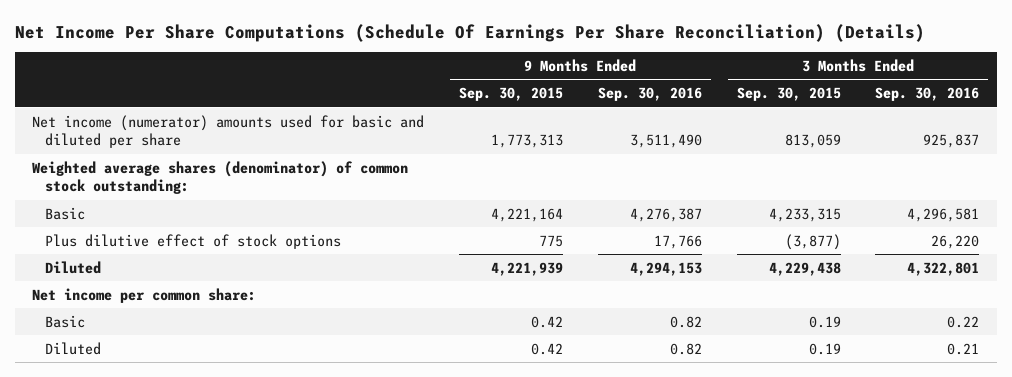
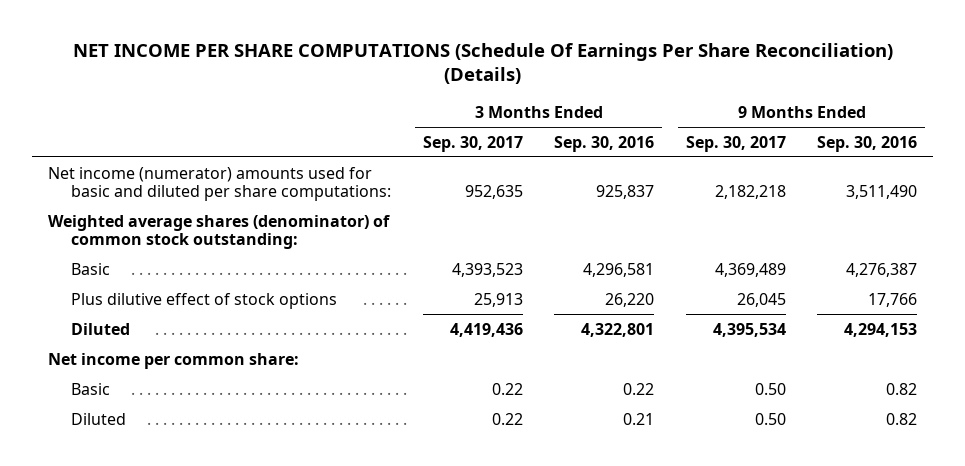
[14,23,925,42] Net Income Per Share Computations (Schedule Of Earnings Per Share Reconciliation) (Details) -> [72,42,893,85] NET INCOME PER SHARE COMPUTATIONS (Schedule Of Earnings Per Share Reconciliation) (Details)
[459,87,564,102] Sep. 30, 2015 -> none
[736,87,841,102] Sep. 30, 2015 -> none
none -> [422,135,523,152] Sep. 30, 2017
none -> [685,135,786,152] Sep. 30, 2017
[32,114,425,149] Net income (numerator) amounts used for basic and diluted per share -> [47,166,392,202] Net income (numerator) amounts used for basic and diluted per share computations:

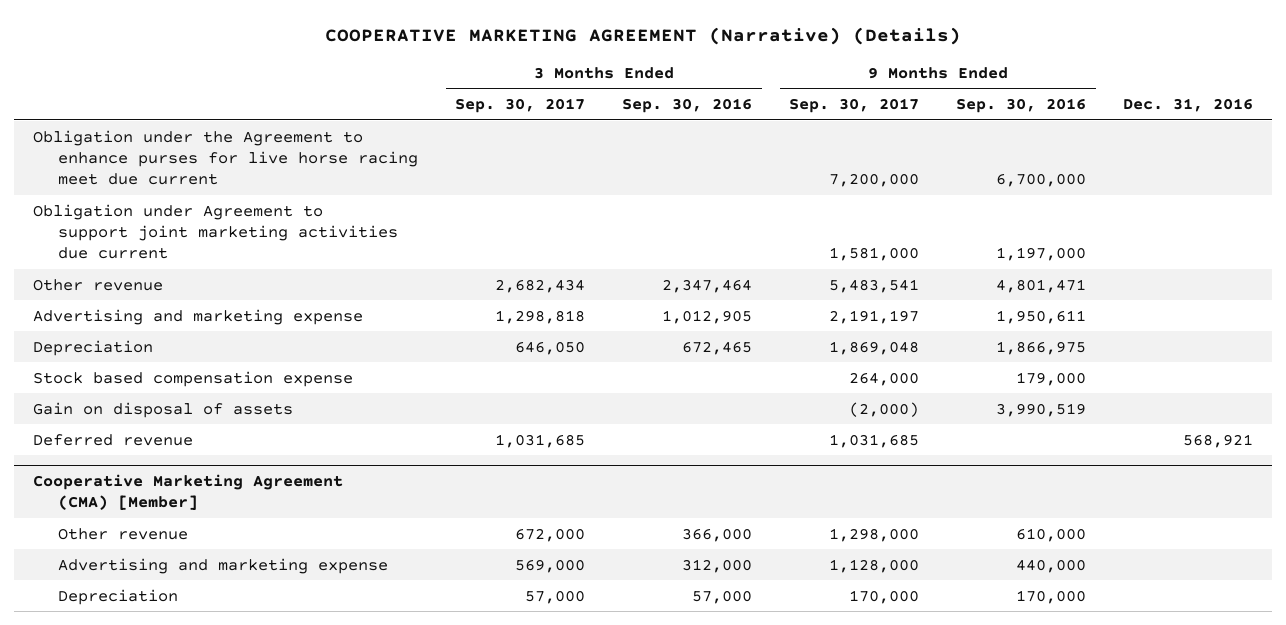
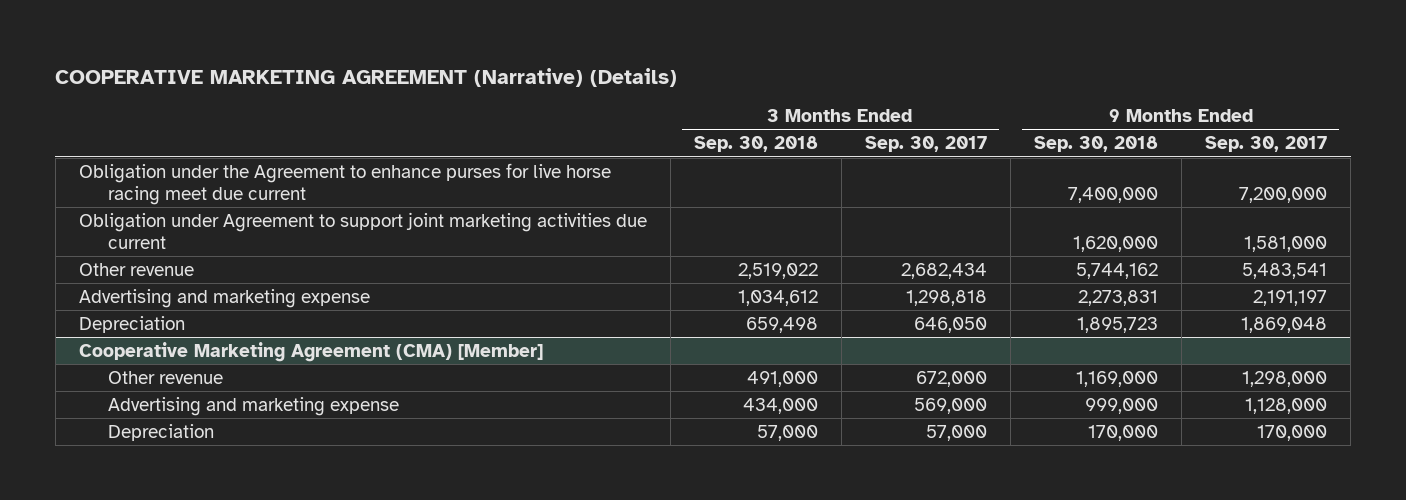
[622,98,753,114] Sep. 30, 2016 -> none
[956,98,1087,114] Sep. 30, 2016 -> none
[1123,98,1254,113] Dec. 31, 2016 -> none
none -> [693,136,818,153] Sep. 30, 2018
none -> [1034,136,1159,153] Sep. 30, 2018
[32,370,353,387] Stock based compensation expense -> none
[32,401,293,418] Gain on disposal of assets -> none
[32,433,193,446] Deferred revenue -> none

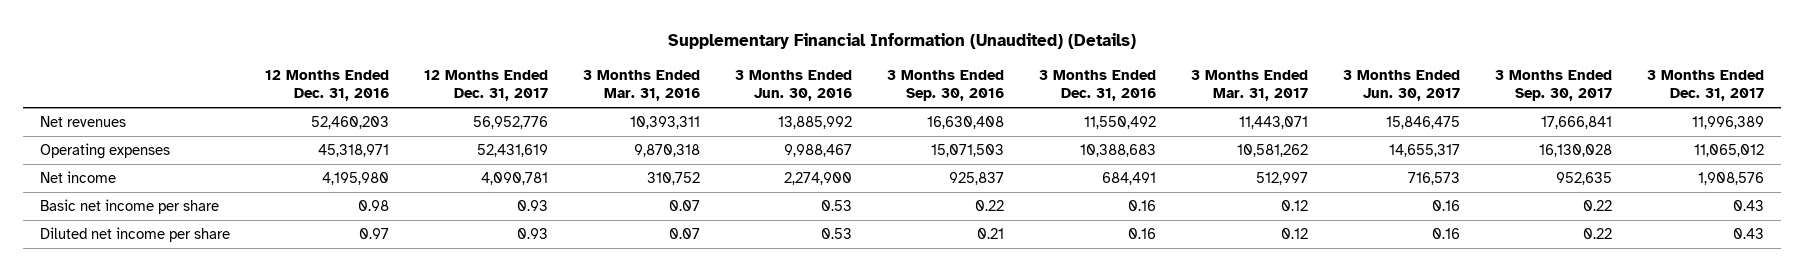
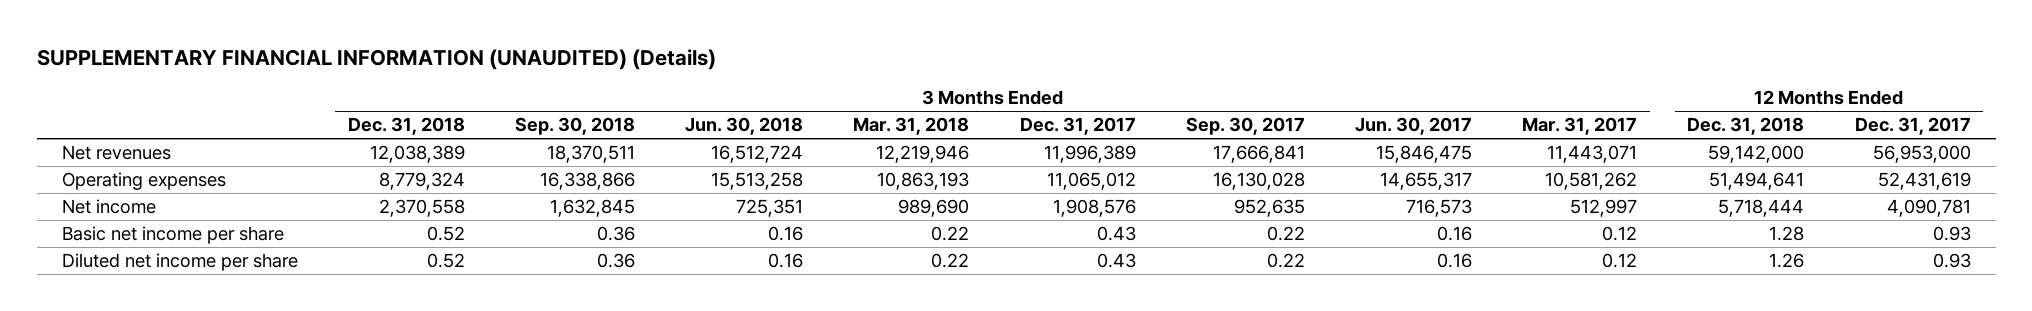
[668,32,1137,49] Supplementary Financial Information (Unaudited) (Details) -> [36,49,716,71] SUPPLEMENTARY FINANCIAL INFORMATION (UNAUDITED) (Details)
[265,69,390,102] 12 Months Ended Dec. 31, 2016 -> none
[583,69,701,102] 3 Months Ended Mar. 31, 2016 -> none
[735,69,853,102] 3 Months Ended Jun. 30, 2016 -> none
[887,69,1005,102] 3 Months Ended Sep. 30, 2016 -> none
[1038,69,1156,102] 3 Months Ended Dec. 31, 2016 -> none
none -> [347,117,465,136] Dec. 31, 2018
none -> [515,117,636,136] Sep. 30, 2018
none -> [685,117,804,136] Jun. 30, 2018
none -> [853,117,970,136] Mar. 31, 2018
none -> [1687,117,1805,136] Dec. 31, 2018
[473,116,549,130] 56,952,776 -> [1872,145,1971,164] 56,953,000

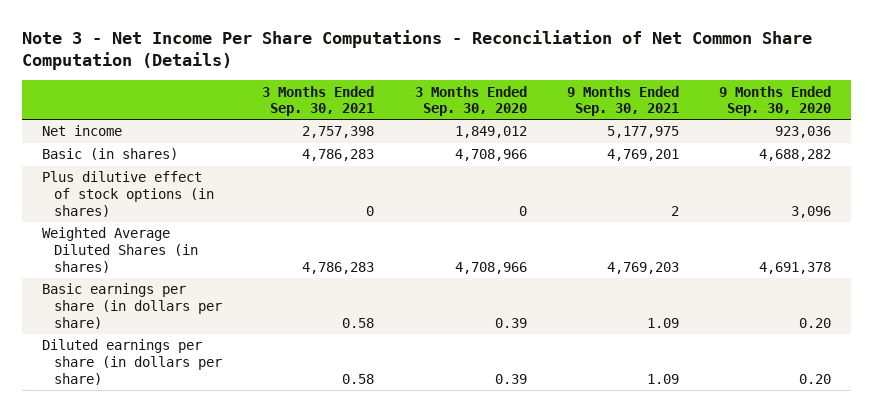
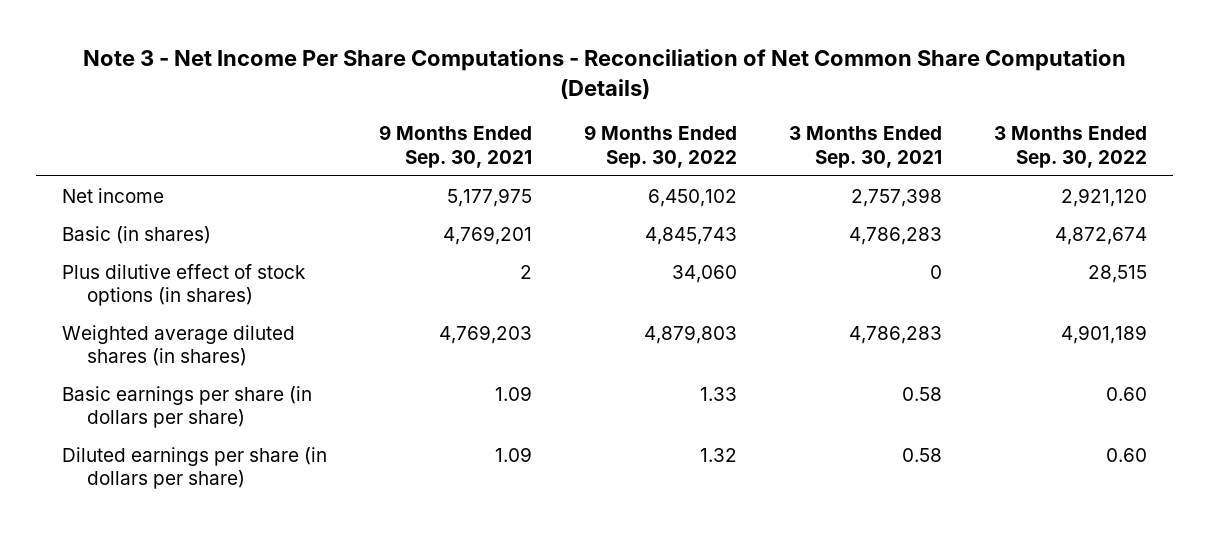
[414,85,527,117] 3 Months Ended Sep. 30, 2020 -> none
[718,85,831,117] 9 Months Ended Sep. 30, 2020 -> none
none -> [584,125,738,168] 9 Months Ended Sep. 30, 2022
none -> [994,126,1148,168] 3 Months Ended Sep. 30, 2022
[42,227,199,273] Weighted Average Diluted Shares (in shares) -> [62,324,296,367] Weighted average diluted shares (in shares)

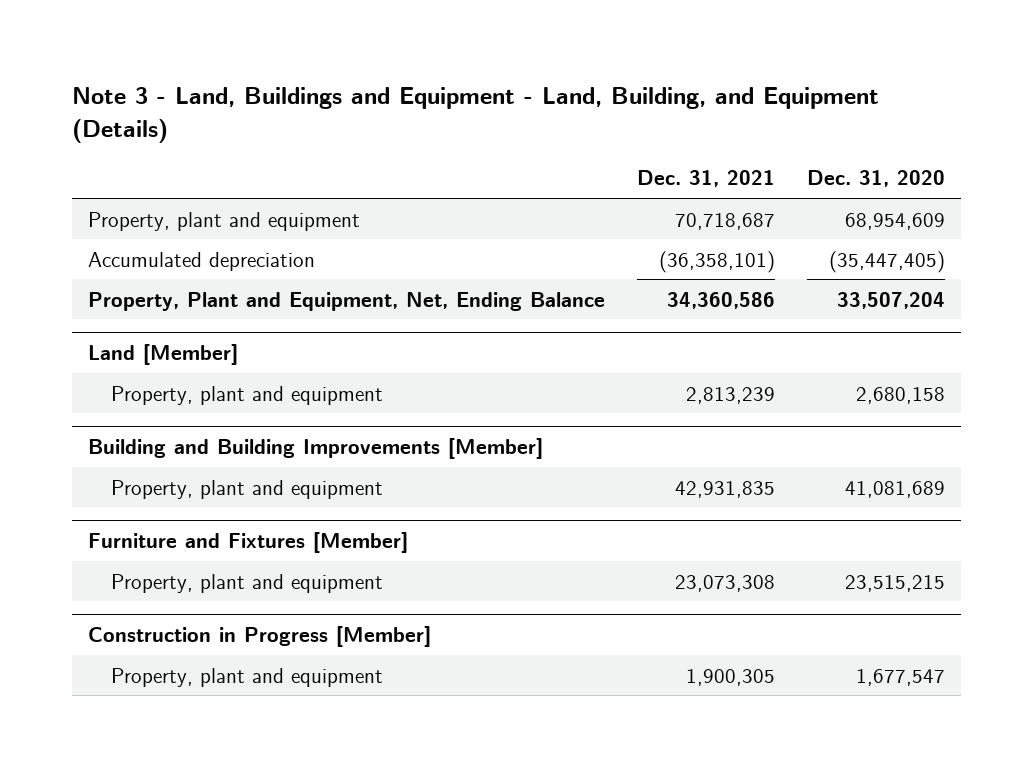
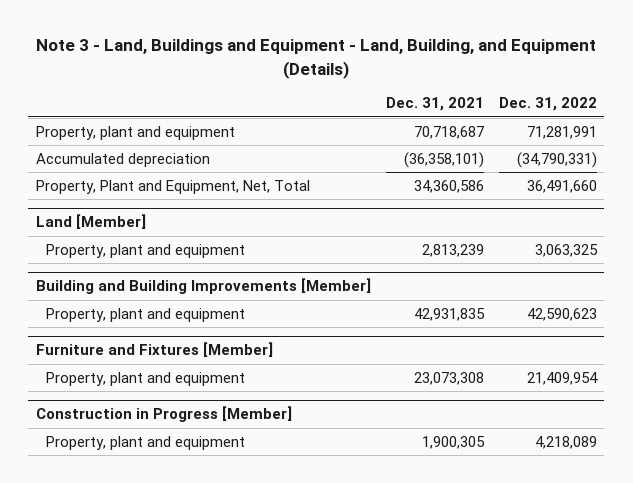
[806,170,945,188] Dec. 31, 2020 -> none
none -> [498,97,597,112] Dec. 31, 2022
[87,291,605,311] Property, Plant and Equipment, Net, Ending Balance -> [35,179,310,194] Property, Plant and Equipment, Net, Total

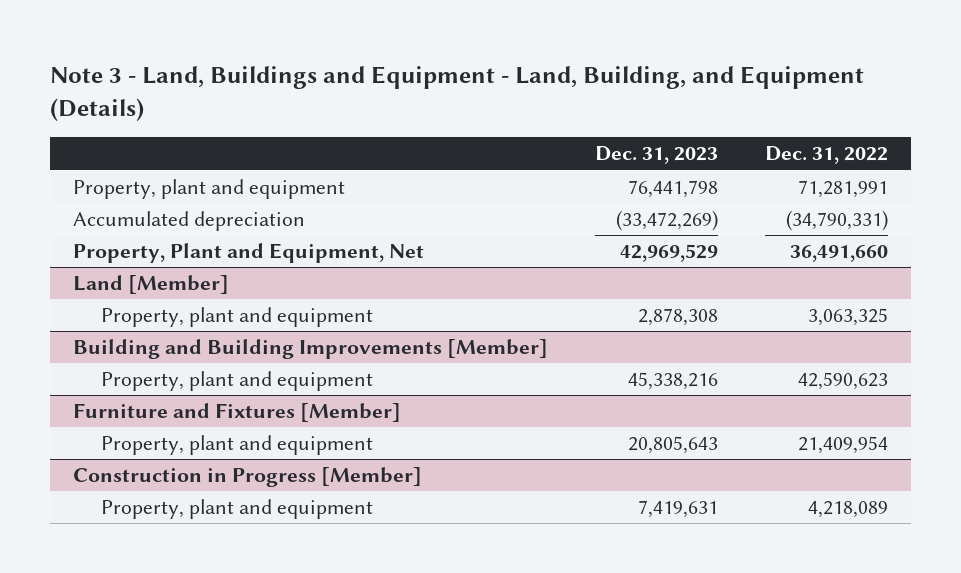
[385,97,484,112] Dec. 31, 2021 -> none
none -> [594,146,718,165] Dec. 31, 2023
[35,179,310,194] Property, Plant and Equipment, Net, Total -> [73,243,425,264] Property, Plant and Equipment, Net

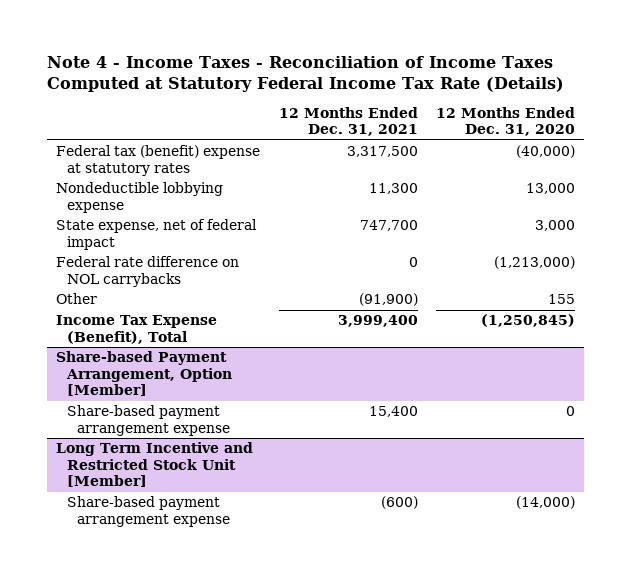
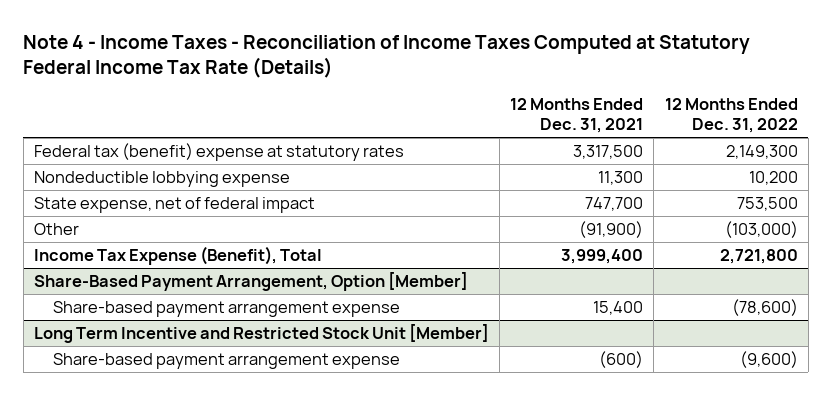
[435,106,575,137] 12 Months Ended Dec. 31, 2020 -> none
none -> [664,97,798,134] 12 Months Ended Dec. 31, 2022
[56,256,240,287] Federal rate difference on NOL carrybacks -> none
[56,351,232,397] Share-based Payment Arrangement, Option [Member] -> [33,271,468,291] Share-Based Payment Arrangement, Option [Member]

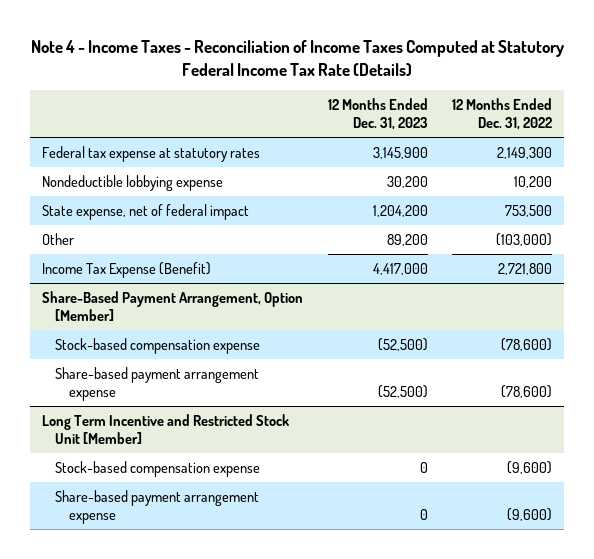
[510,97,644,134] 12 Months Ended Dec. 31, 2021 -> none
none -> [327,98,428,130] 12 Months Ended Dec. 31, 2023
[33,142,404,161] Federal tax (benefit) expense at statutory rates -> [42,145,261,162] Federal tax expense at statutory rates
[33,245,322,265] Income Tax Expense (Benefit), Total -> [42,261,212,278] Income Tax Expense (Benefit)
none -> [55,337,261,354] Stock-based compensation expense
none -> [55,460,261,477] Stock-based compensation expense

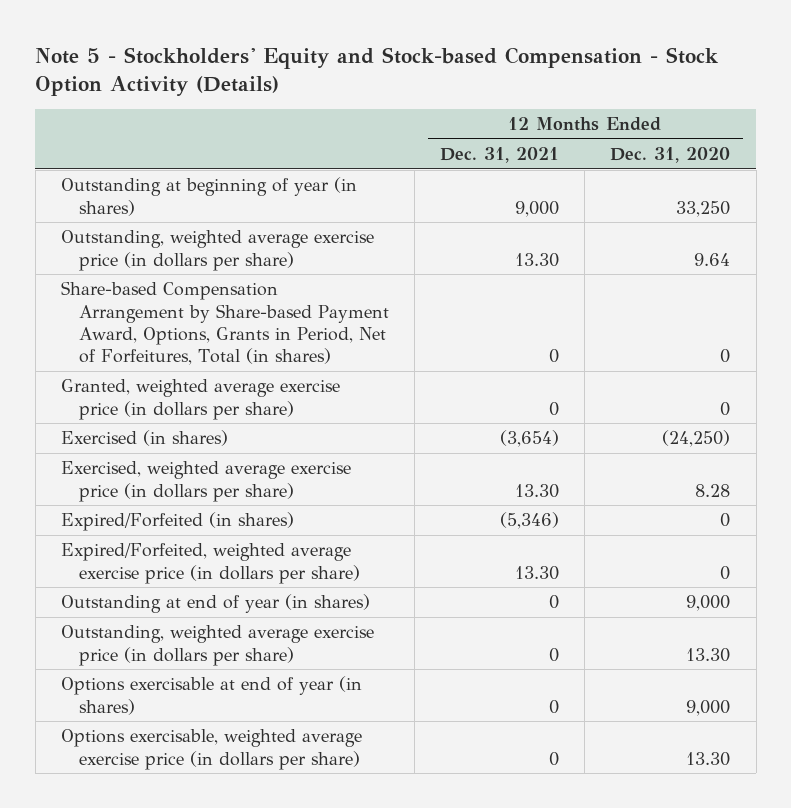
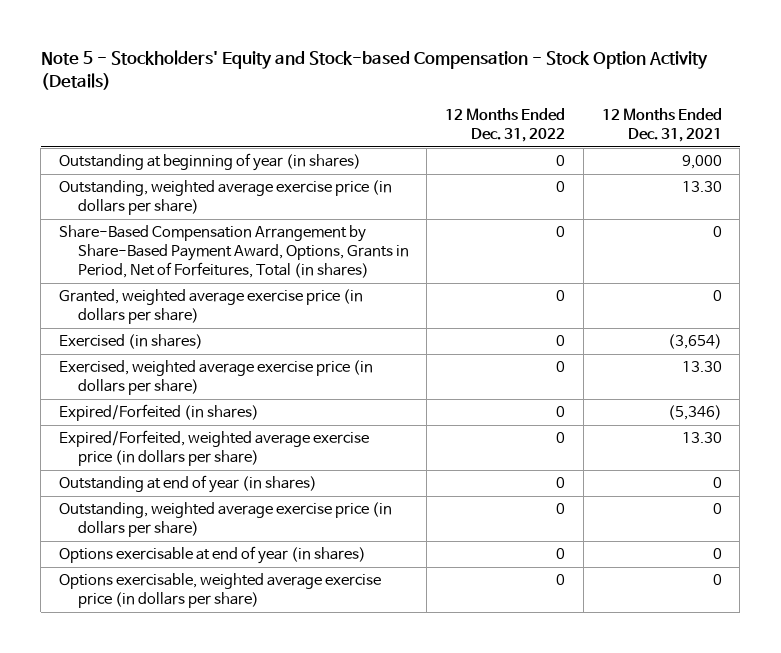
[610,146,731,163] Dec. 31, 2020 -> none
none -> [445,108,566,143] 12 Months Ended Dec. 31, 2022
[60,281,390,366] Share-based Compensation Arrangement by Share-based Payment Award, Options, Grants in Period, Net of Forfeitures, Total (in shares) -> [59,225,409,279] Share-Based Compensation Arrangement by Share-Based Payment Award, Options, Grants in Period, Net of Forfeitures, Total (in shares)

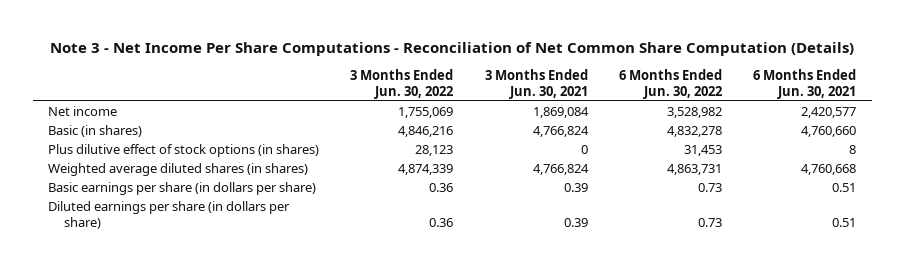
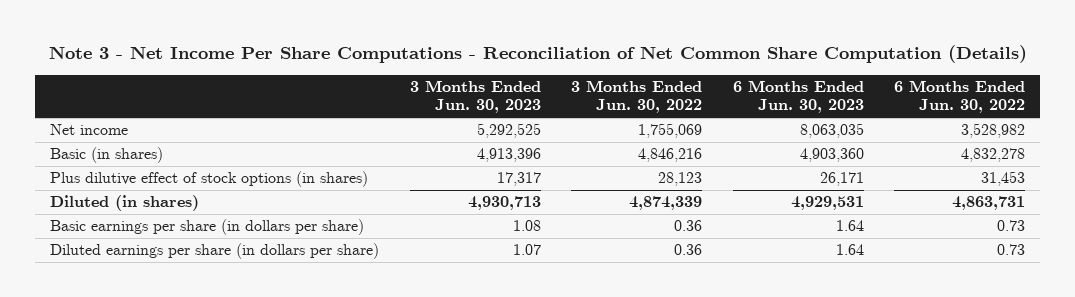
[484,69,588,99] 3 Months Ended Jun. 30, 2021 -> none
[753,69,857,99] 6 Months Ended Jun. 30, 2021 -> none
none -> [409,79,541,114] 3 Months Ended Jun. 30, 2023
none -> [732,79,864,114] 6 Months Ended Jun. 30, 2023
[48,163,309,177] Weighted average diluted shares (in shares) -> [50,195,200,212] Diluted (in shares)

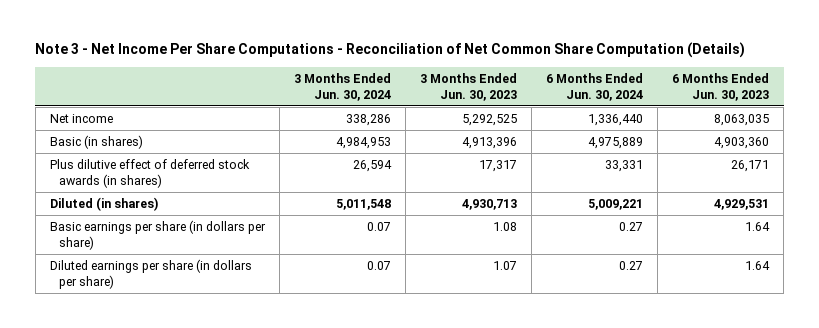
[571,79,703,114] 3 Months Ended Jun. 30, 2022 -> none
[894,79,1026,114] 6 Months Ended Jun. 30, 2022 -> none
none -> [293,72,391,101] 3 Months Ended Jun. 30, 2024
none -> [546,72,644,101] 6 Months Ended Jun. 30, 2024
[50,171,369,188] Plus dilutive effect of stock options (in shares) -> [49,158,250,188] Plus dilutive effect of deferred stock awards (in shares)

